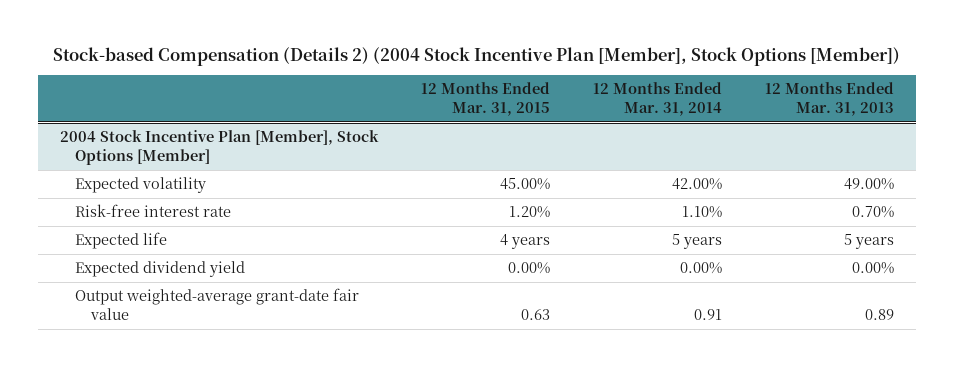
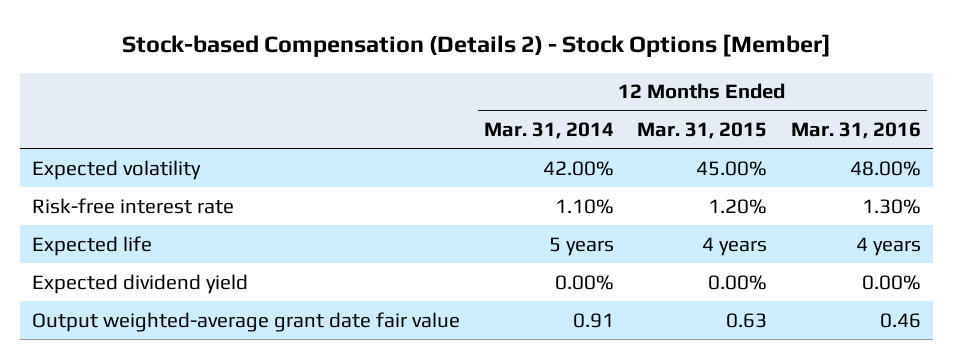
[52,46,900,66] Stock-based Compensation (Details 2) (2004 Stock Incentive Plan [Member], Stock Options [Member]) -> [121,34,831,58] Stock-based Compensation (Details 2) - Stock Options [Member]
[765,82,895,116] 12 Months Ended Mar. 31, 2013 -> none
none -> [791,122,922,140] Mar. 31, 2016
[59,130,379,165] 2004 Stock Incentive Plan [Member], Stock Options [Member] -> none
[75,288,360,320] Output weighted-average grant-date fair value -> [32,311,461,332] Output weighted-average grant date fair value

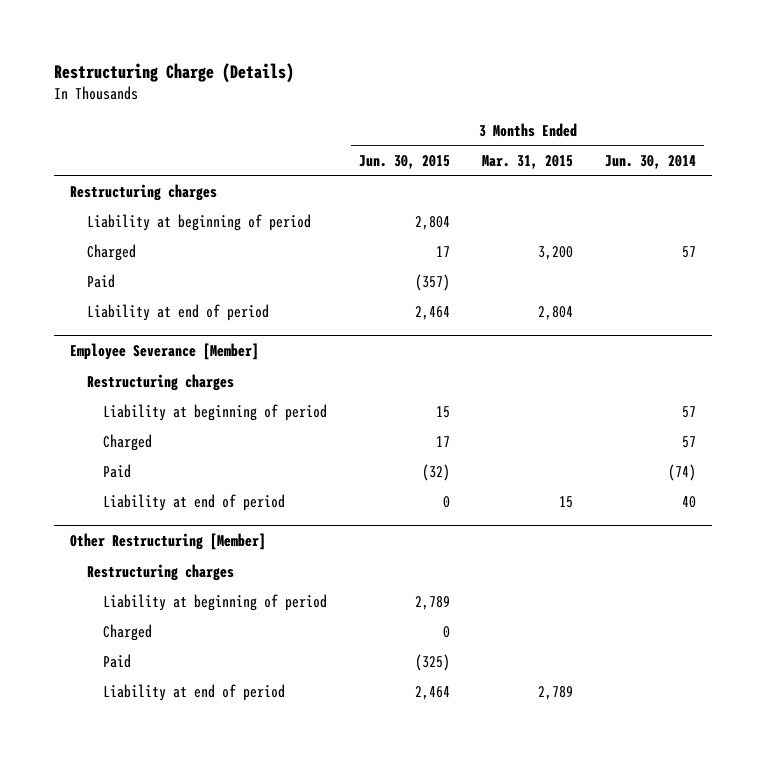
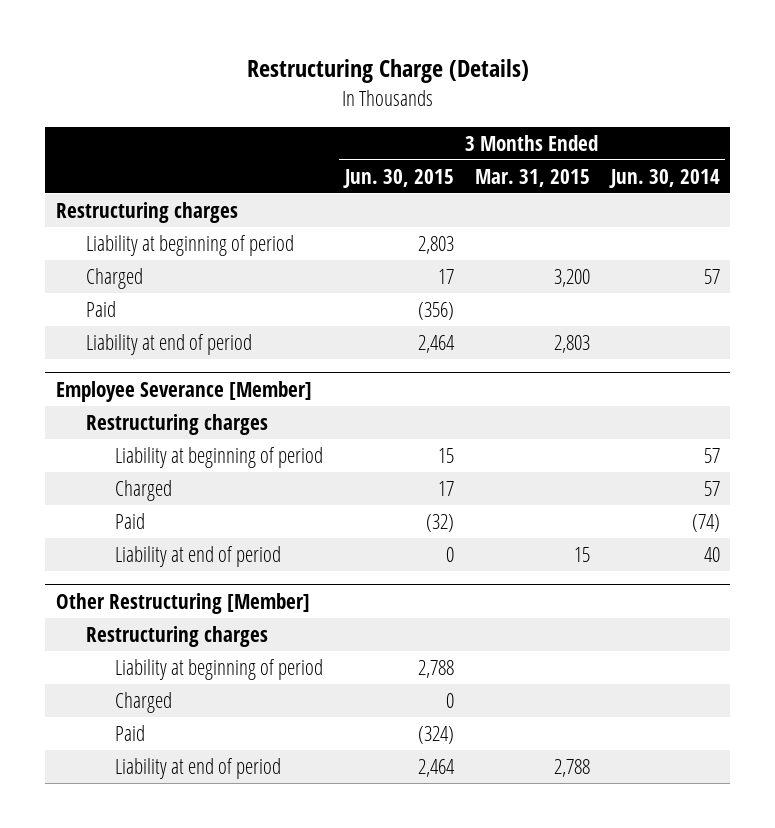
[415,215,451,230] 2,804 -> [417,236,454,255] 2,803
[415,273,451,291] (357) -> [417,302,454,321] (356)
[538,305,574,320] 2,804 -> [553,335,590,354] 2,803
[415,595,451,610] 2,789 -> [417,660,454,679] 2,788
[415,653,451,671] (325) -> [417,726,454,745] (324)
[538,685,574,700] 2,789 -> [553,759,590,778] 2,788

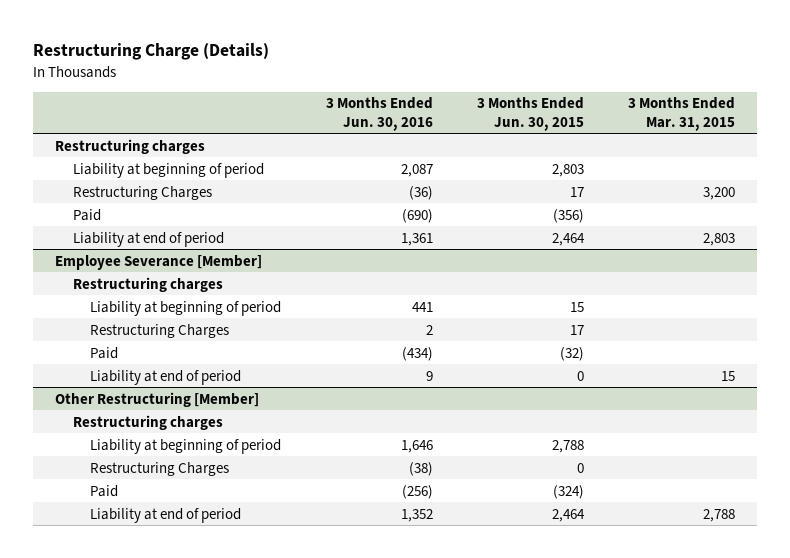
[608,168,720,188] Jun. 30, 2014 -> none
none -> [325,97,433,131] 3 Months Ended Jun. 30, 2016
[85,268,143,290] Charged -> [72,185,212,200] Restructuring Charges
[115,480,173,502] Charged -> [90,323,230,338] Restructuring Charges
[115,692,173,714] Charged -> [90,461,230,476] Restructuring Charges

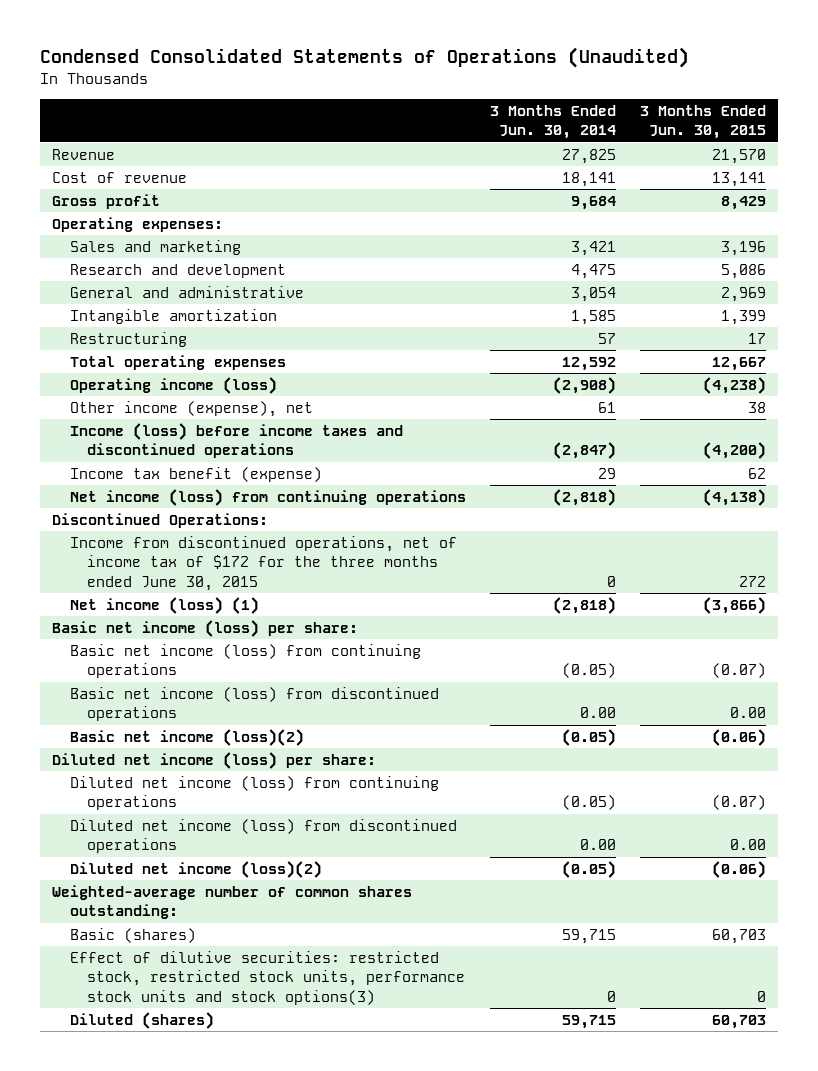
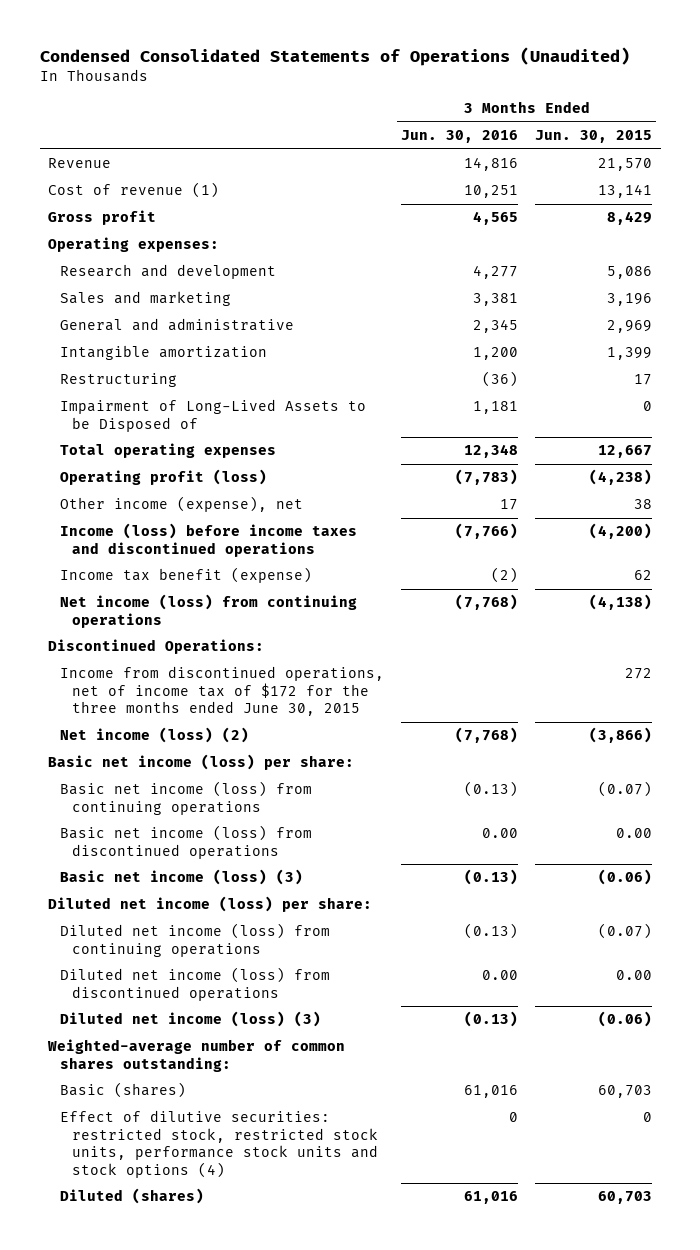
[489,104,616,140] 3 Months Ended Jun. 30, 2014 -> none
none -> [401,130,519,144] Jun. 30, 2016
[52,171,188,183] Cost of revenue -> [48,182,220,199] Cost of revenue (1)
[69,239,241,255] Sales and marketing -> [60,291,232,307] Sales and marketing
none -> [60,399,367,432] Impairment of Long-Lived Assets to be Disposed of
[69,376,277,394] Operating income (loss) -> [60,469,268,486] Operating profit (loss)
[69,596,259,614] Net income (loss) (1) -> [60,727,250,744] Net income (loss) (2)
[69,728,304,746] Basic net income (loss)(2) -> [60,869,304,886] Basic net income (loss) (3)
[69,860,322,878] Diluted net income (loss)(2) -> [60,1011,322,1028] Diluted net income (loss) (3)
[69,950,466,1005] Effect of dilutive securities: restricted stock, restricted stock units, performance stock units and stock options(3) -> [60,1110,379,1178] Effect of dilutive securities: restricted stock, restricted stock units, performance stock units and stock options (4)

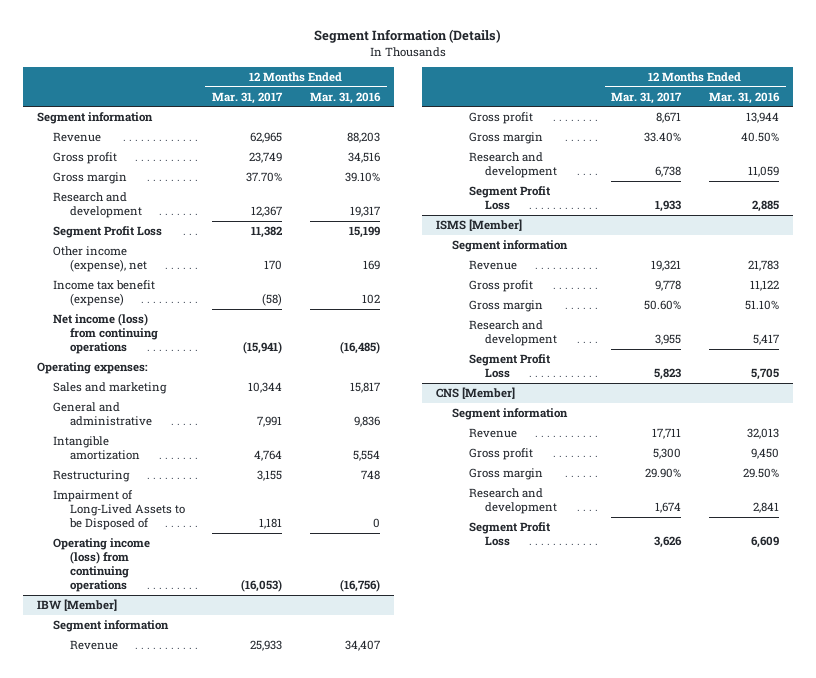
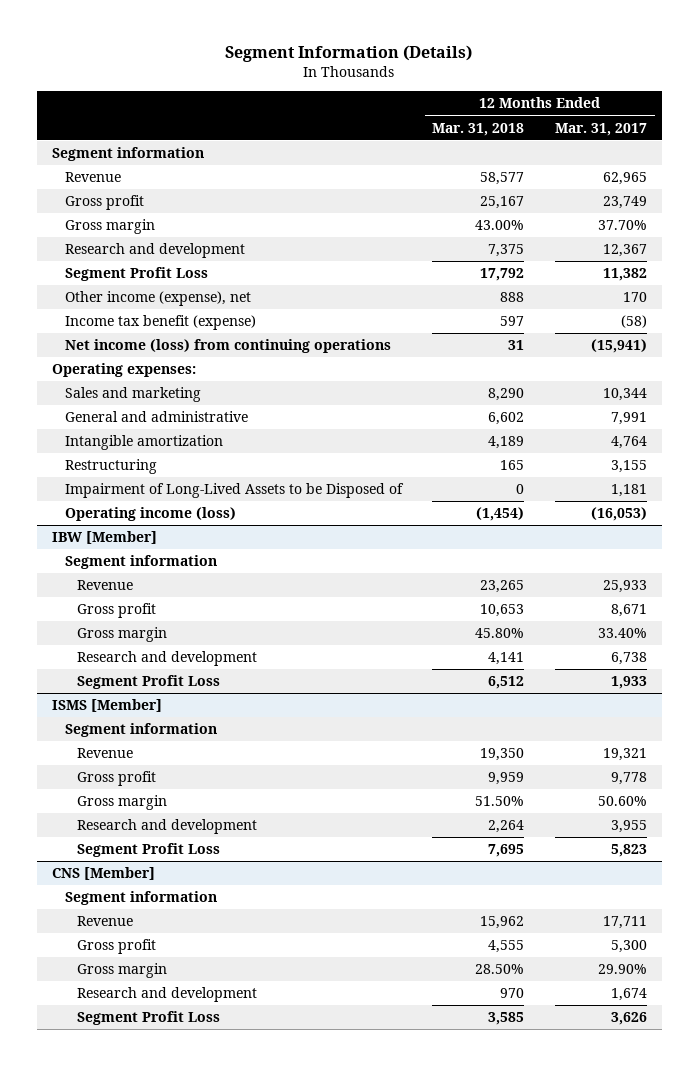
[309,91,381,104] Mar. 31, 2016 -> none
none -> [432,122,525,136] Mar. 31, 2018
[53,537,151,593] Operating income (loss) from continuing operations -> [64,507,236,522] Operating income (loss)

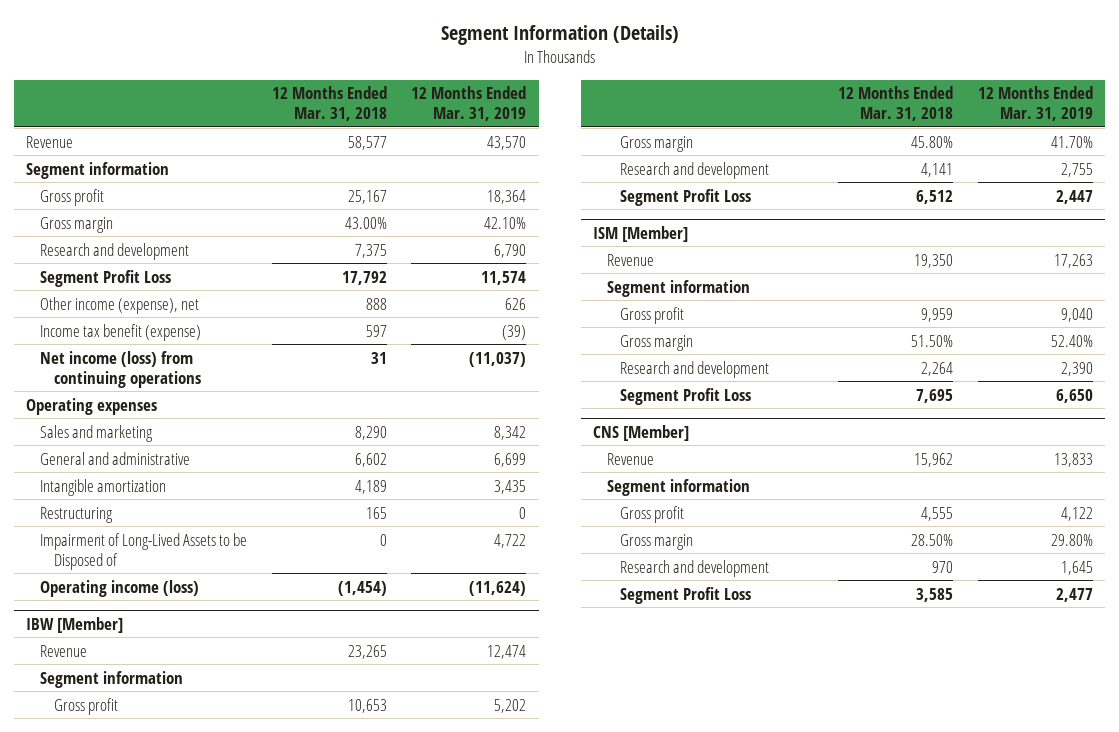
[554,122,647,136] Mar. 31, 2017 -> none
none -> [411,86,527,122] 12 Months Ended Mar. 31, 2019
[52,147,205,162] Segment information -> [26,161,170,179] Segment information
[52,363,197,378] Operating expenses: -> [26,397,158,415] Operating expenses
[64,555,217,570] Segment information -> [40,670,184,688] Segment information
[64,723,217,738] Segment information -> none
[52,699,163,713] ISMS [Member] -> [592,225,688,242] ISM [Member]
none -> [606,279,750,297] Segment information
[64,891,217,906] Segment information -> [606,478,750,496] Segment information

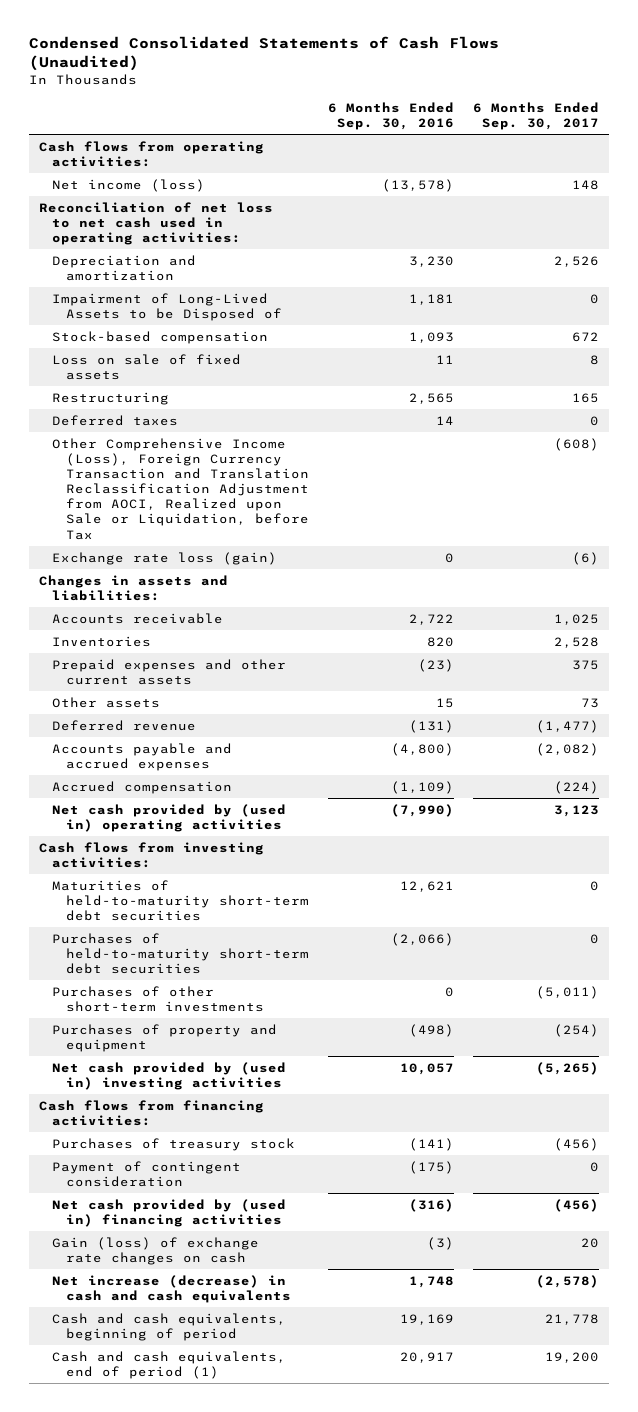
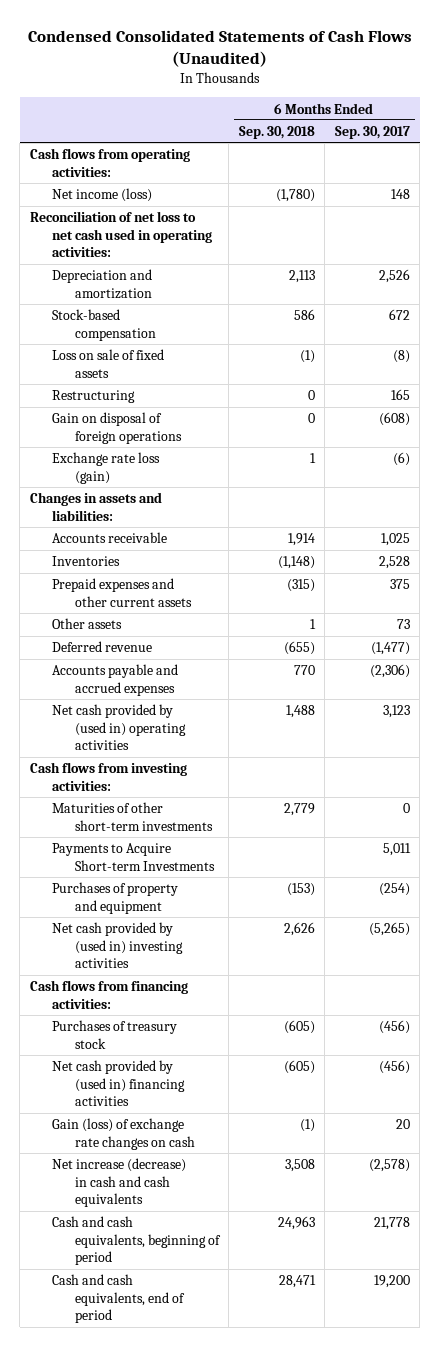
[328,101,455,130] 6 Months Ended Sep. 30, 2016 -> none
none -> [238,126,315,140] Sep. 30, 2018
[52,292,283,321] Impairment of Long-Lived Assets to be Disposed of -> none
[590,354,600,365] 8 -> [392,350,410,364] (8)
[52,414,179,426] Deferred taxes -> none
[52,437,310,540] Other Comprehensive Income (Loss), Foreign Currency Transaction and Translation Reclassification Adjustment from AOCI, Realized upon Sale or Liquidation, before Tax -> [52,412,183,444] Gain on disposal of foreign operations
[52,780,233,794] Accrued compensation -> none
[536,742,600,756] (2,082) -> [369,664,410,679] (2,306)
[52,879,310,922] Maturities of held-to-maturity short-term debt securities -> none
[52,932,310,975] Purchases of held-to-maturity short-term debt securities -> none
none -> [52,802,214,831] Maturities of other short-term investments
[52,985,265,1012] Purchases of other short-term investments -> [52,843,216,871] Payments to Acquire Short-term Investments
[536,985,600,999] (5,011) -> [382,843,411,857] 5,011
[52,1160,242,1187] Payment of contingent consideration -> none
[52,1350,287,1379] Cash and cash equivalents, end of period (1) -> [52,1274,186,1324] Cash and cash equivalents, end of period

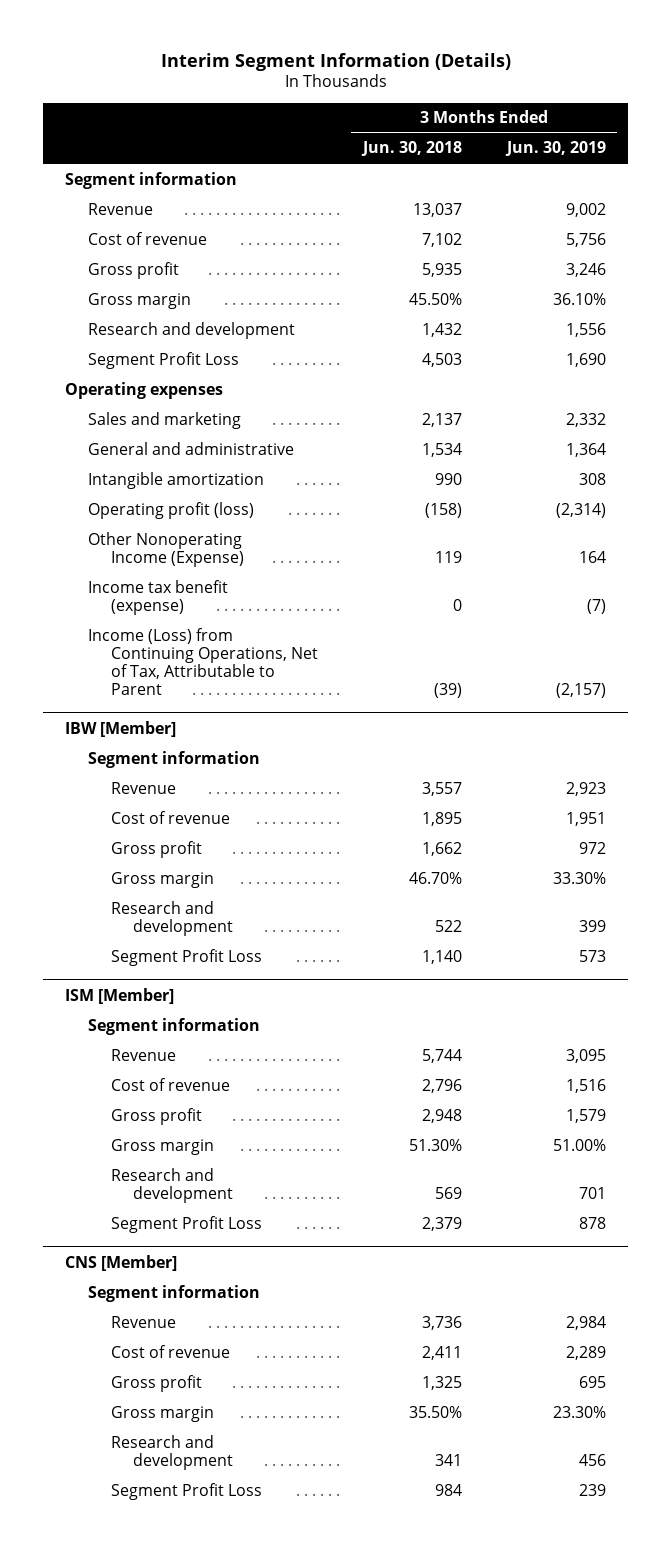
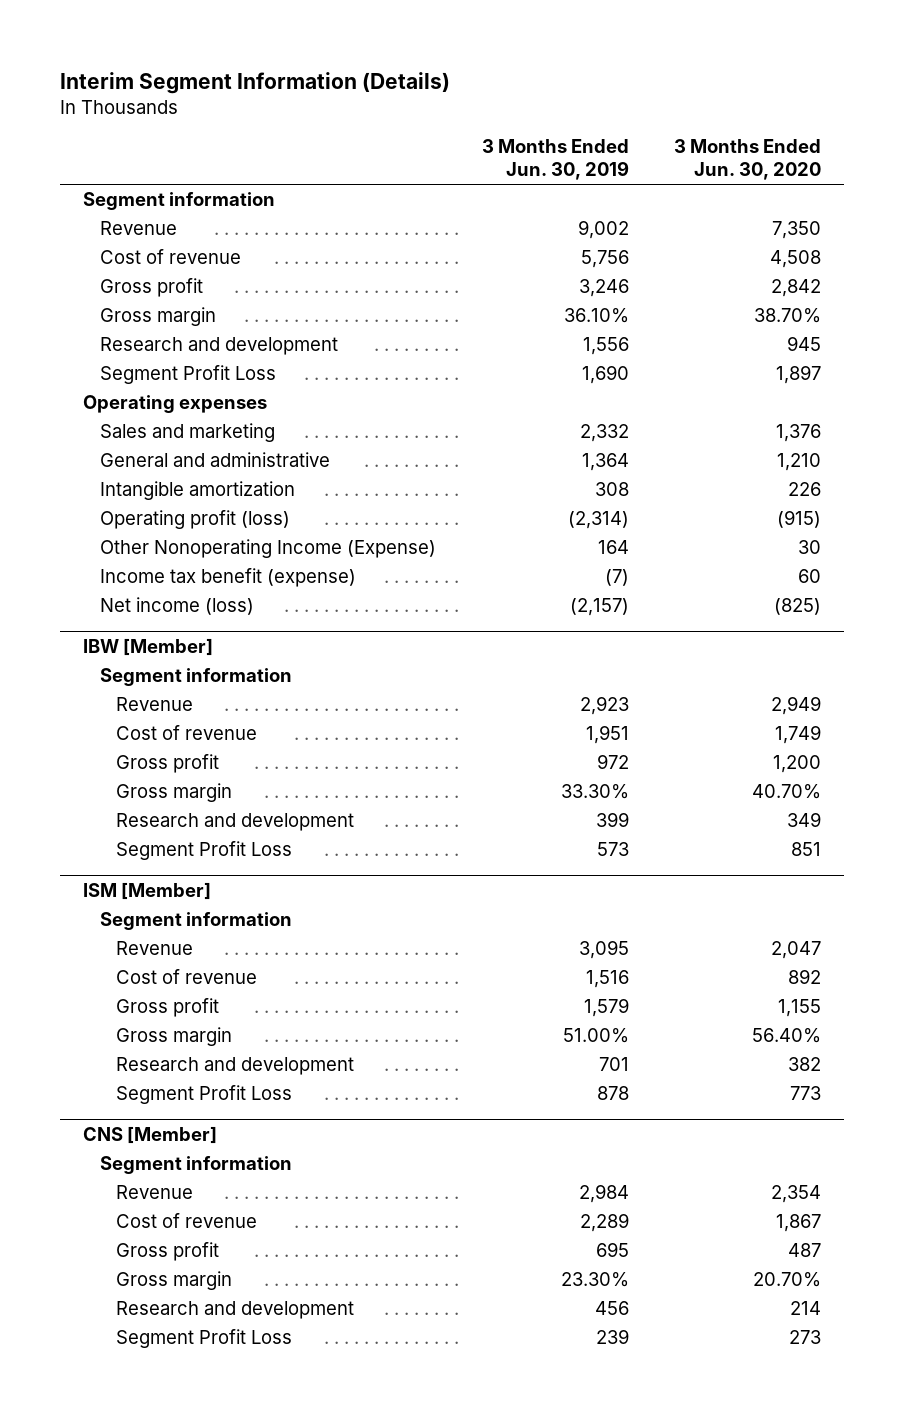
[360,141,462,157] Jun. 30, 2018 -> none
none -> [674,139,822,181] 3 Months Ended Jun. 30, 2020
[88,627,318,695] Income (Loss) from Continuing Operations, Net of Tax, Attributable to Parent -> [99,597,254,616] Net income (loss)

